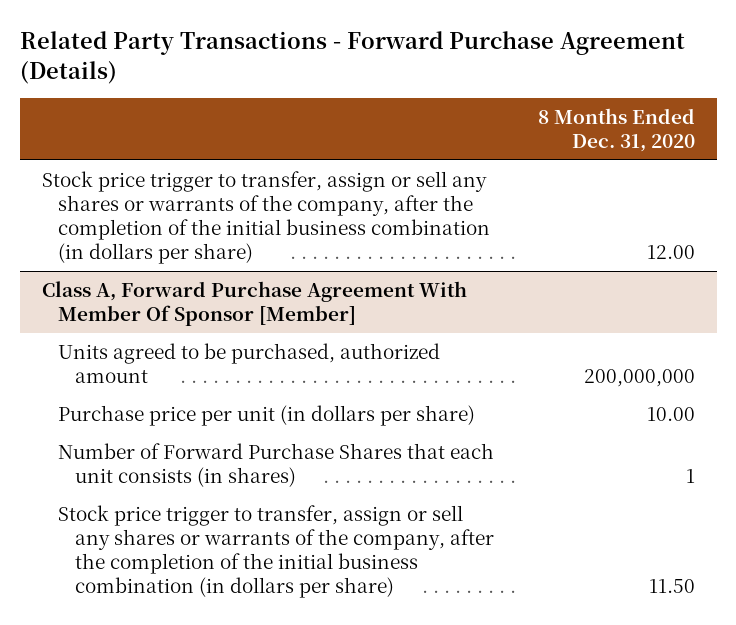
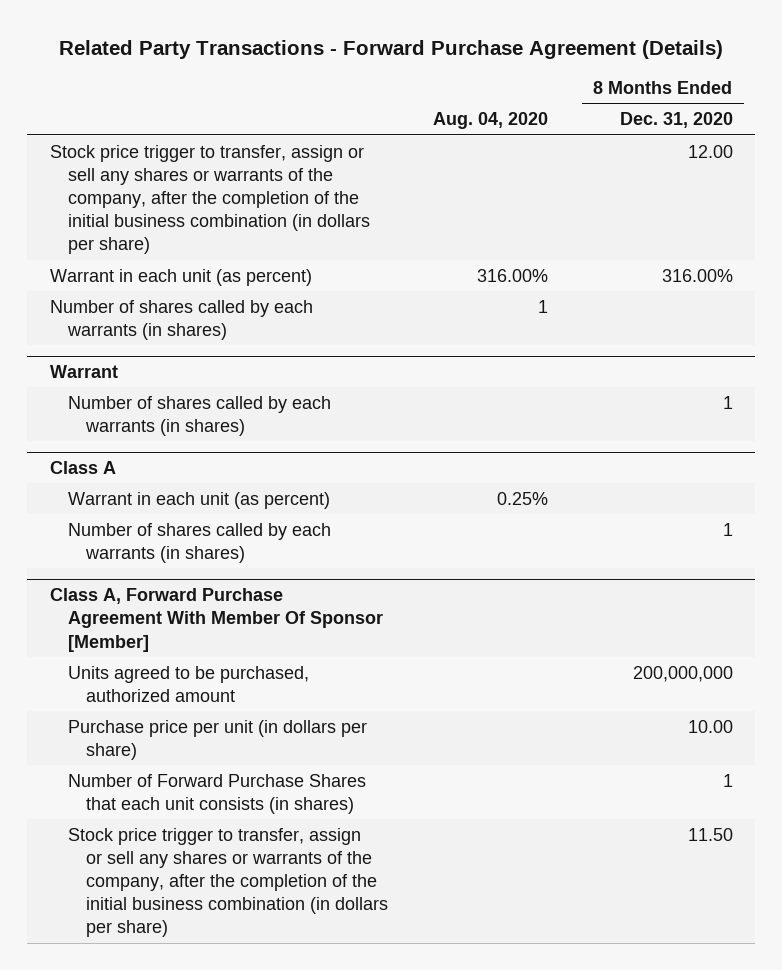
none -> [433,112,549,130] Aug. 04, 2020
none -> [49,268,312,286] Warrant in each unit (as percent)
none -> [49,299,313,340] Number of shares called by each warrants (in shares)
none -> [49,365,118,379] Warrant
none -> [68,395,332,436] Number of shares called by each warrants (in shares)
none -> [49,461,116,475] Class A
none -> [68,491,331,509] Warrant in each unit (as percent)
none -> [68,522,332,563] Number of shares called by each warrants (in shares)

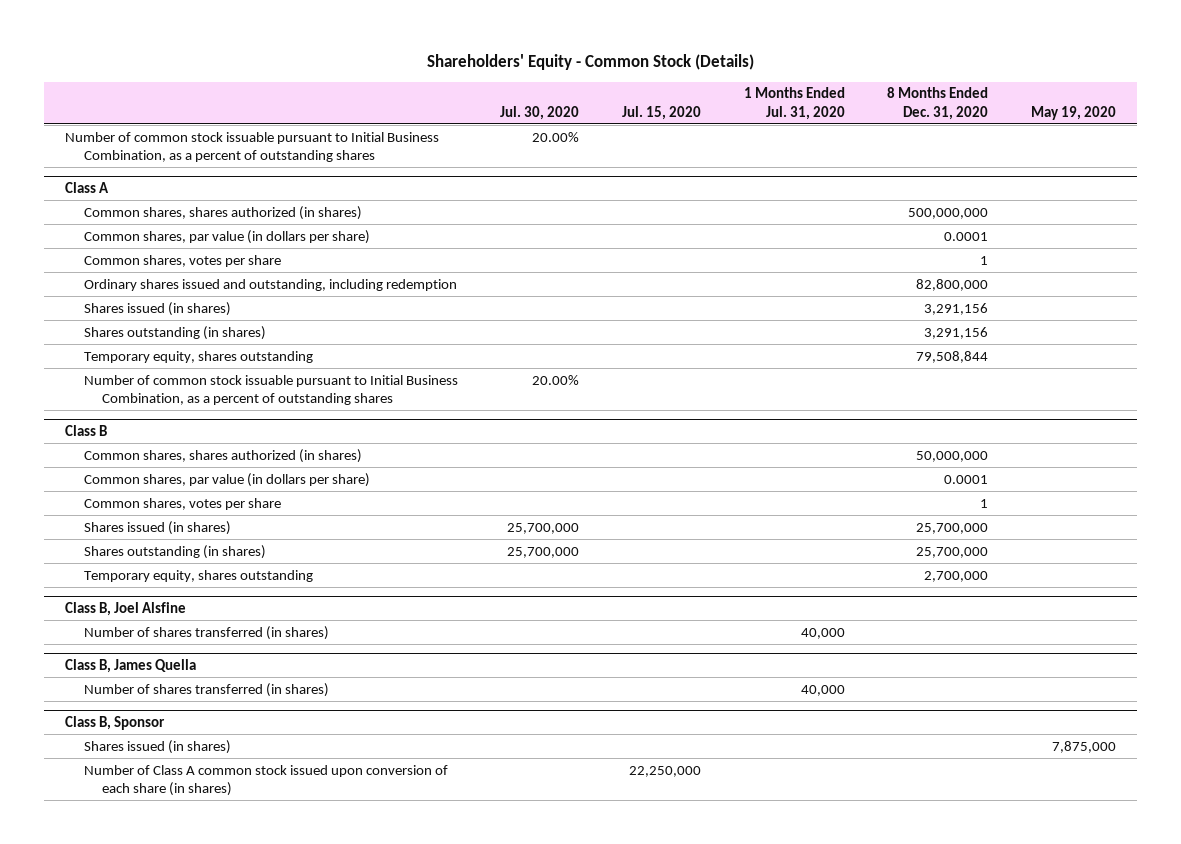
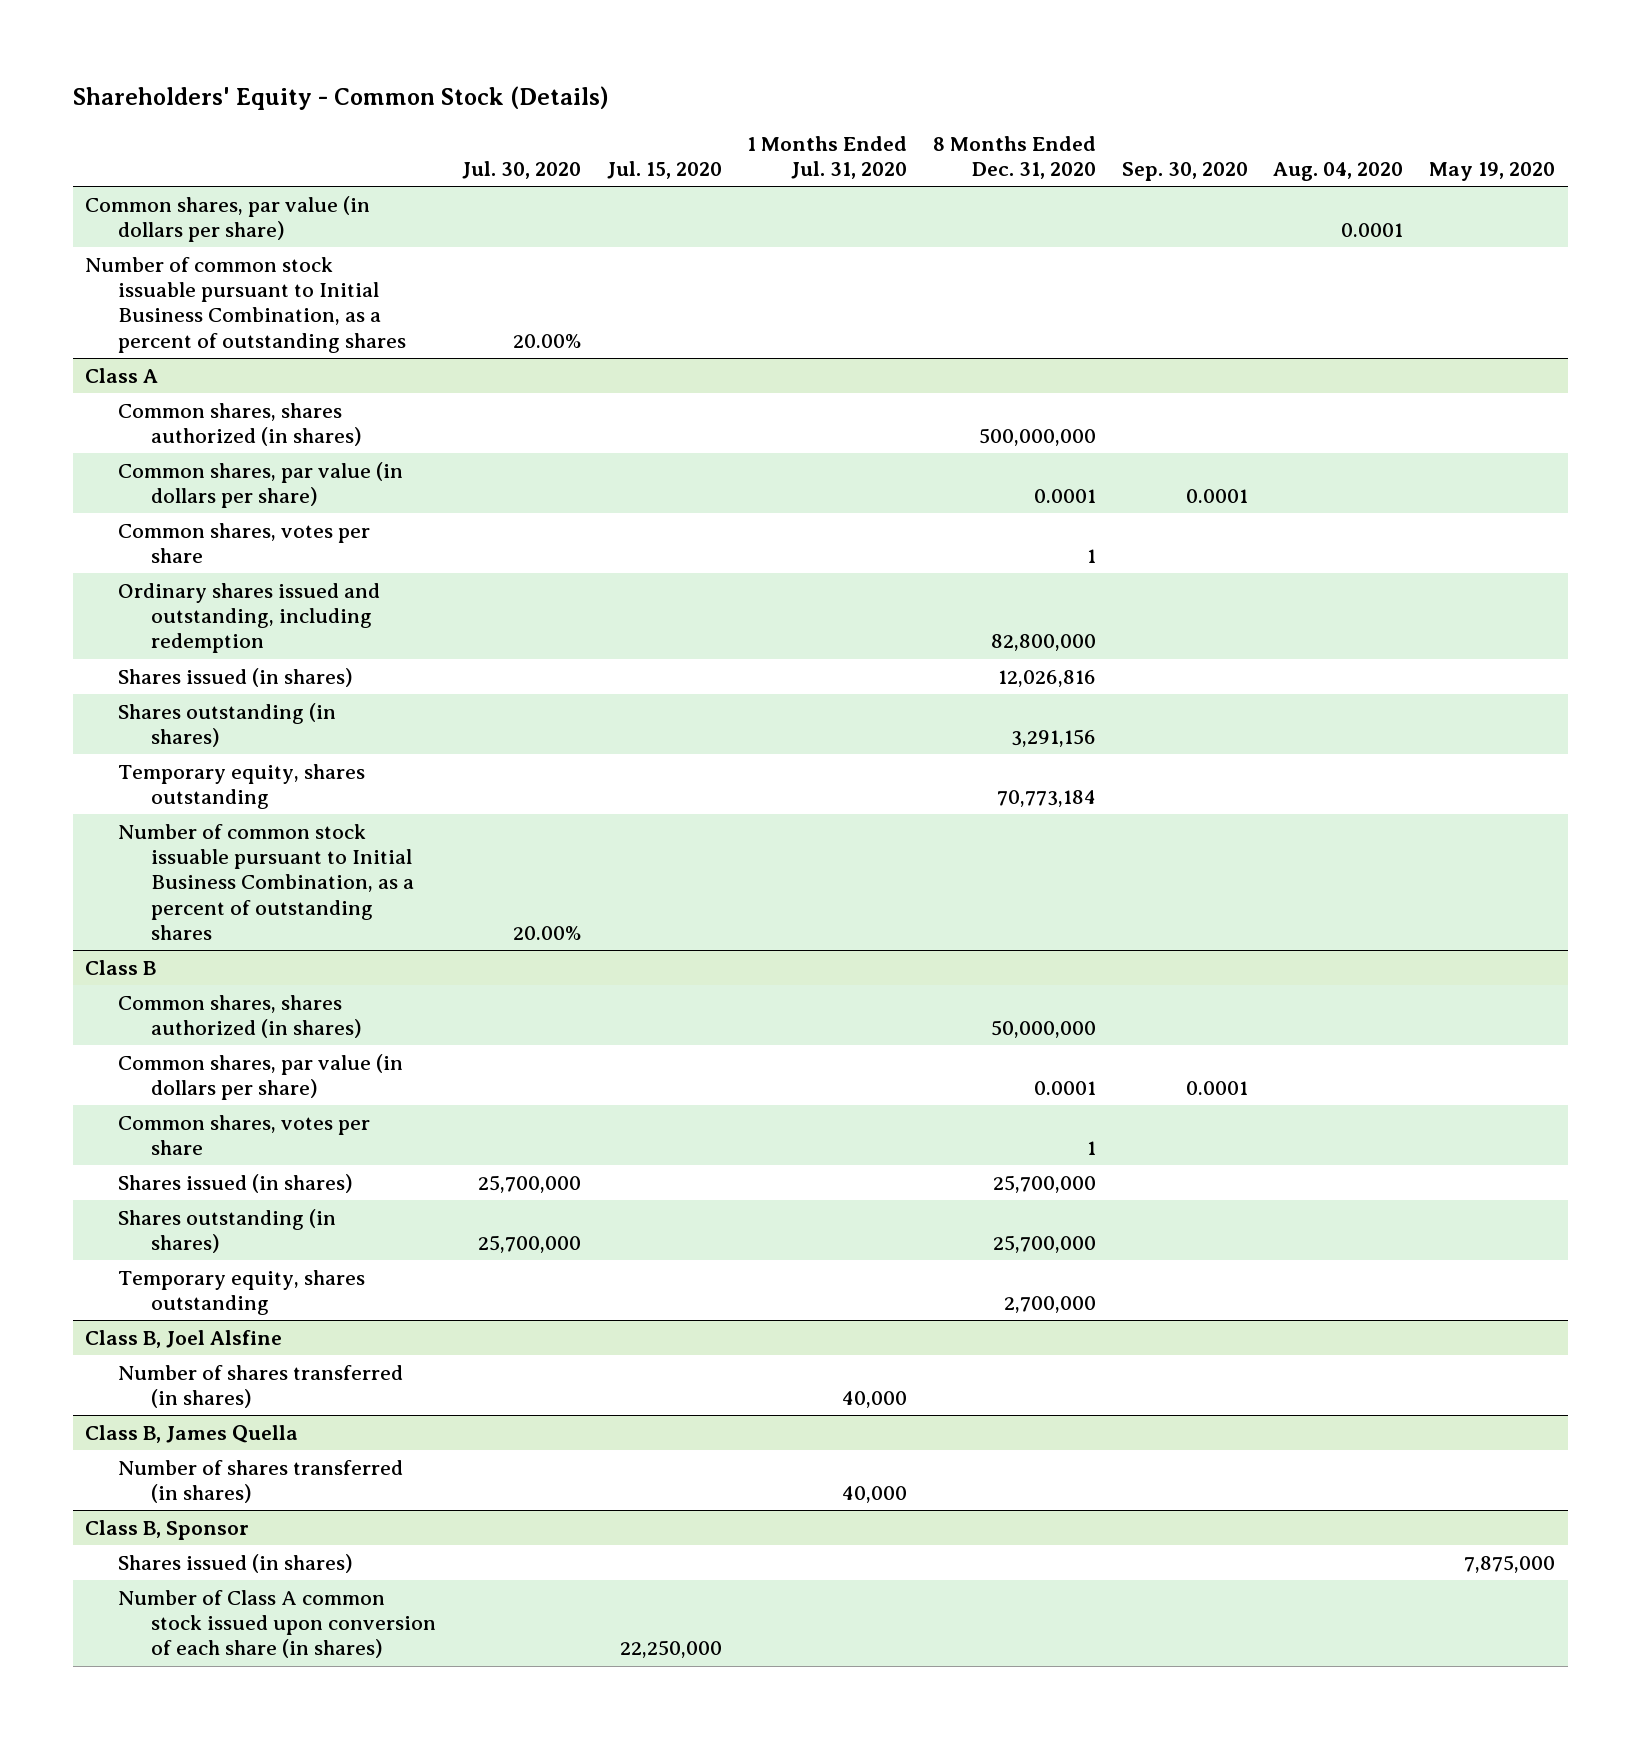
none -> [1121,162,1248,182] Sep. 30, 2020
none -> [1273,162,1404,182] Aug. 04, 2020
none -> [85,195,371,243] Common shares, par value (in dollars per share)
[924,302,989,315] 3,291,156 -> [997,669,1096,687] 12,026,816
[916,350,989,363] 79,508,844 -> [996,790,1096,808] 70,773,184

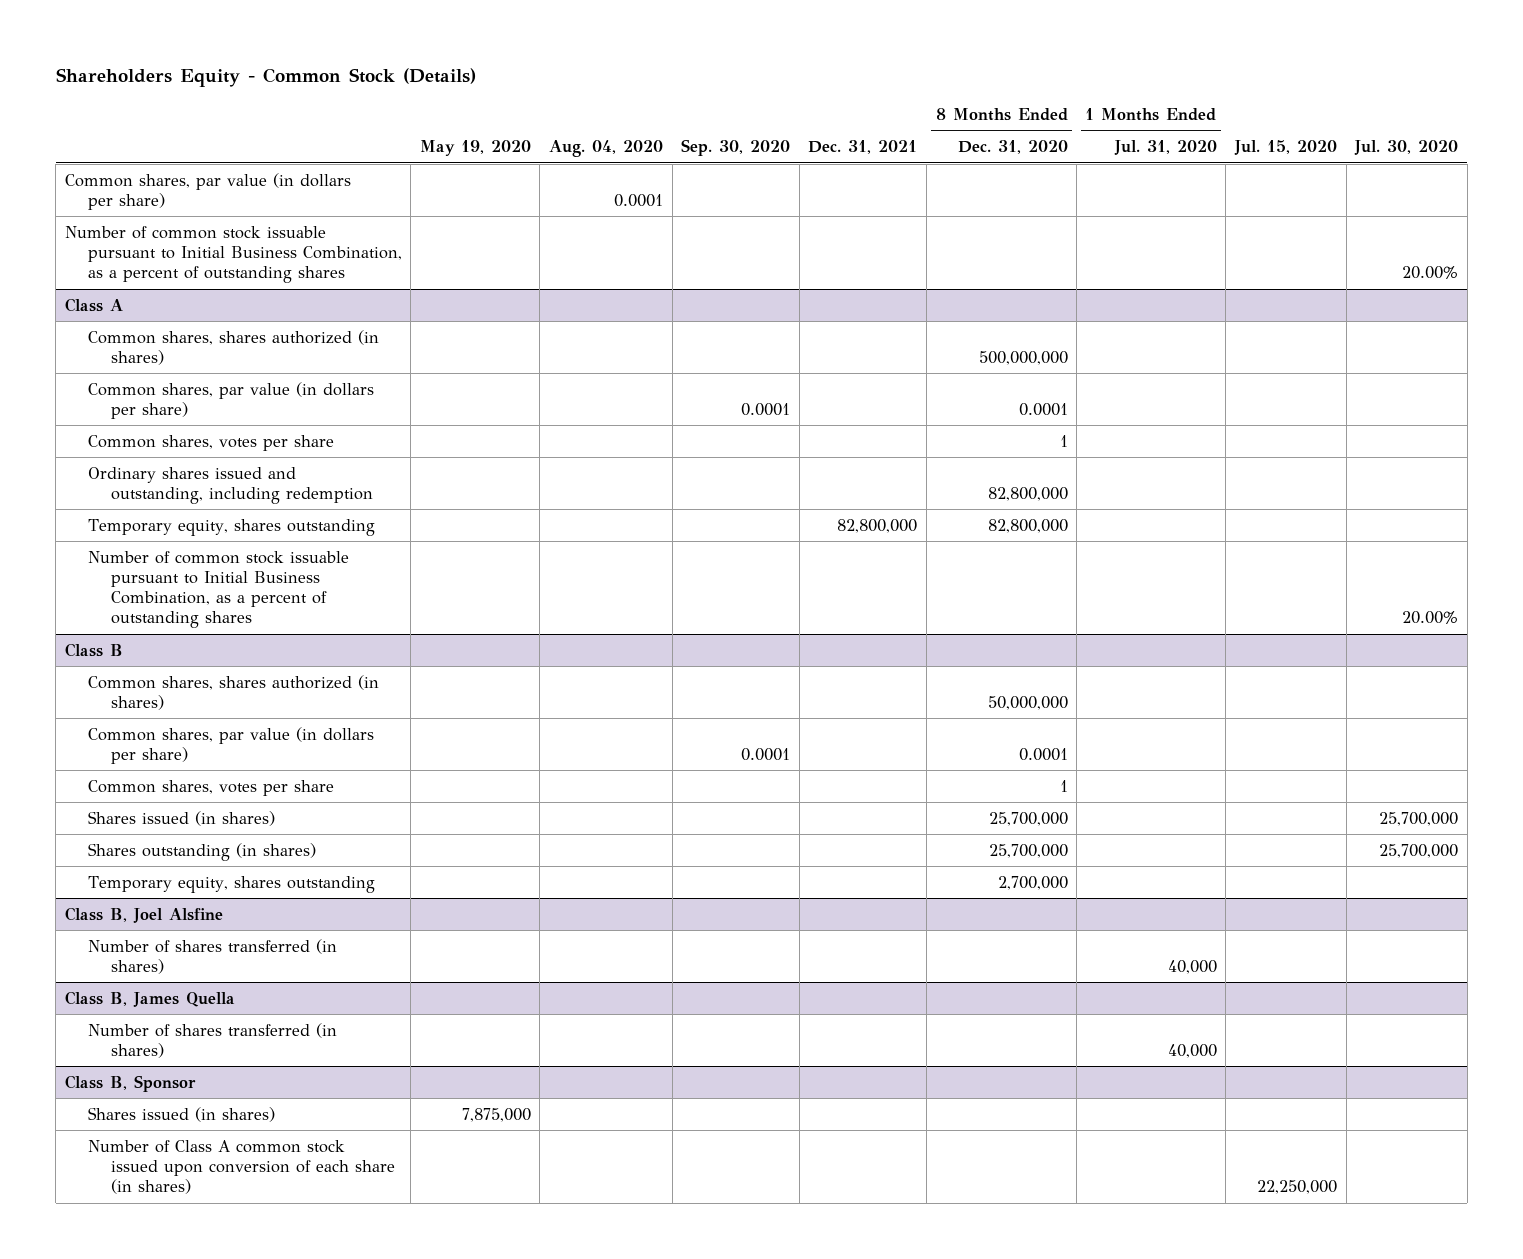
[72,86,609,111] Shareholders' Equity - Common Stock (Details) -> [55,67,476,87] Shareholders Equity - Common Stock (Details)
none -> [808,140,918,155] Dec. 31, 2021
[118,667,354,687] Shares issued (in shares) -> none
[118,702,337,748] Shares outstanding (in shares) -> none
[996,790,1096,808] 70,773,184 -> [987,518,1068,533] 82,800,000

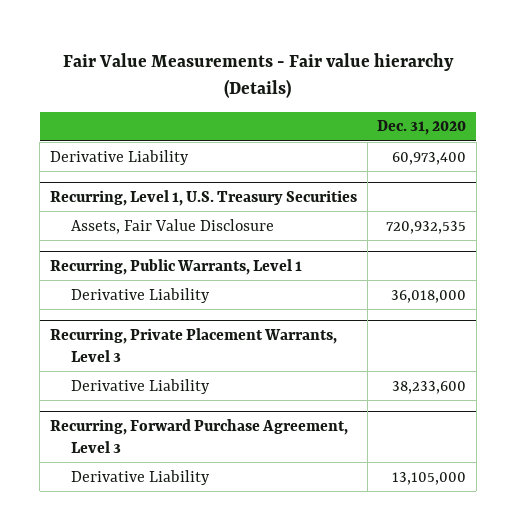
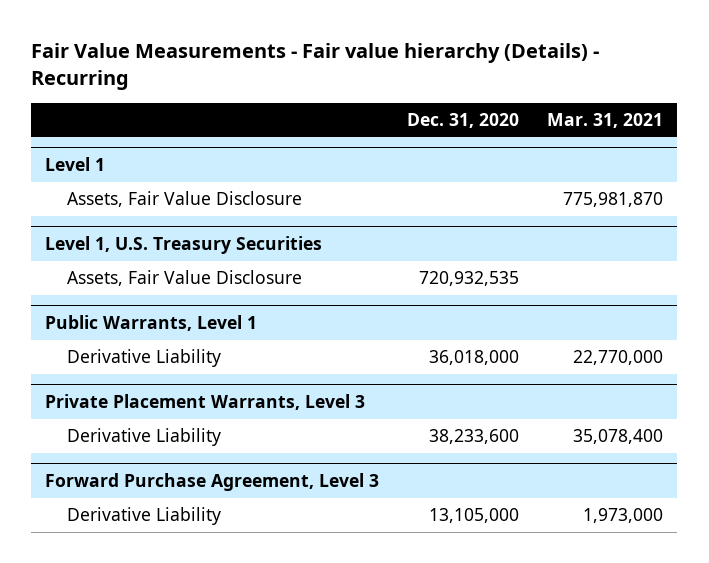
[63,53,455,99] Fair Value Measurements - Fair value hierarchy (Details) -> [31,43,600,91] Fair Value Measurements - Fair value hierarchy (Details) - Recurring
none -> [547,112,664,128] Mar. 31, 2021
[49,149,189,165] Derivative Liability -> none
none -> [45,157,106,172] Level 1
none -> [66,191,302,208] Assets, Fair Value Disclosure
[49,189,357,206] Recurring, Level 1, U.S. Treasury Securities -> [45,236,323,255] Level 1, U.S. Treasury Securities
[49,258,302,275] Recurring, Public Warrants, Level 1 -> [45,315,258,332] Public Warrants, Level 1
[49,327,337,362] Recurring, Private Placement Warrants, Level 3 -> [45,394,366,411] Private Placement Warrants, Level 3
[49,418,348,453] Recurring, Forward Purchase Agreement, Level 3 -> [45,473,380,492] Forward Purchase Agreement, Level 3

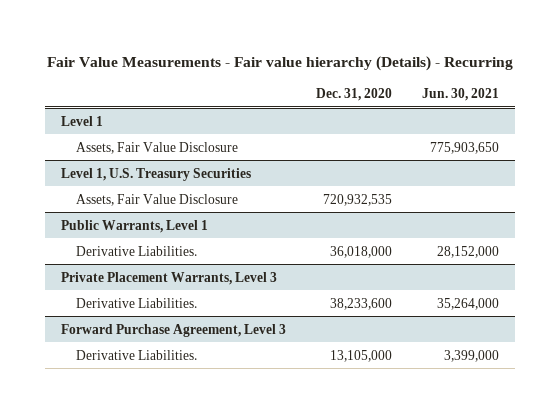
[547,112,664,128] Mar. 31, 2021 -> none
none -> [422,87,500,101] Jun. 30, 2021
[66,349,221,368] Derivative Liability -> [75,245,197,256] Derivative Liabilities.
[66,428,221,447] Derivative Liability -> [75,297,197,308] Derivative Liabilities.
[66,507,221,526] Derivative Liability -> [75,349,197,360] Derivative Liabilities.

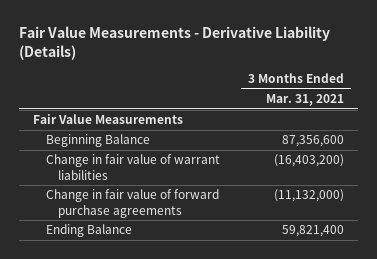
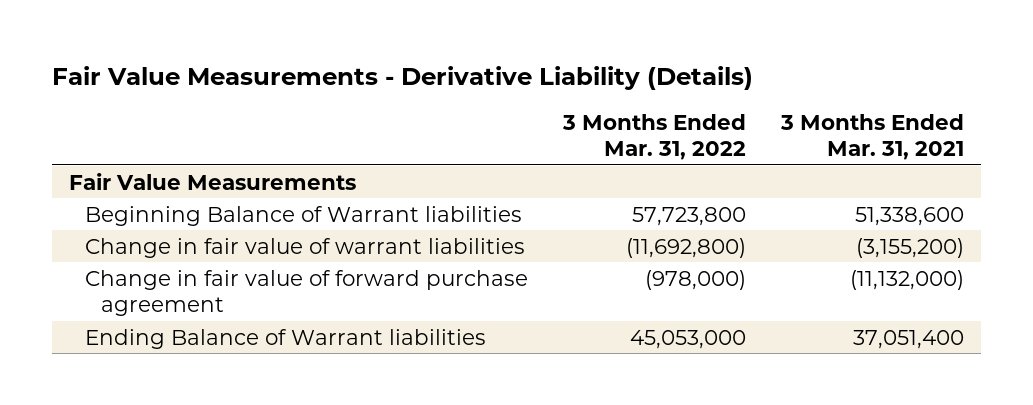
none -> [561,113,746,161] 3 Months Ended Mar. 31, 2022
[45,134,150,148] Beginning Balance -> [84,205,522,226] Beginning Balance of Warrant liabilities
[281,135,344,148] 87,356,600 -> [854,206,964,226] 51,338,600
[273,154,344,168] (16,403,200) -> [855,237,964,258] (3,155,200)
[45,189,219,218] Change in fair value of forward purchase agreements -> [84,269,528,317] Change in fair value of forward purchase agreement
[45,224,132,238] Ending Balance -> [84,328,486,349] Ending Balance of Warrant liabilities
[281,225,344,238] 59,821,400 -> [852,329,964,349] 37,051,400

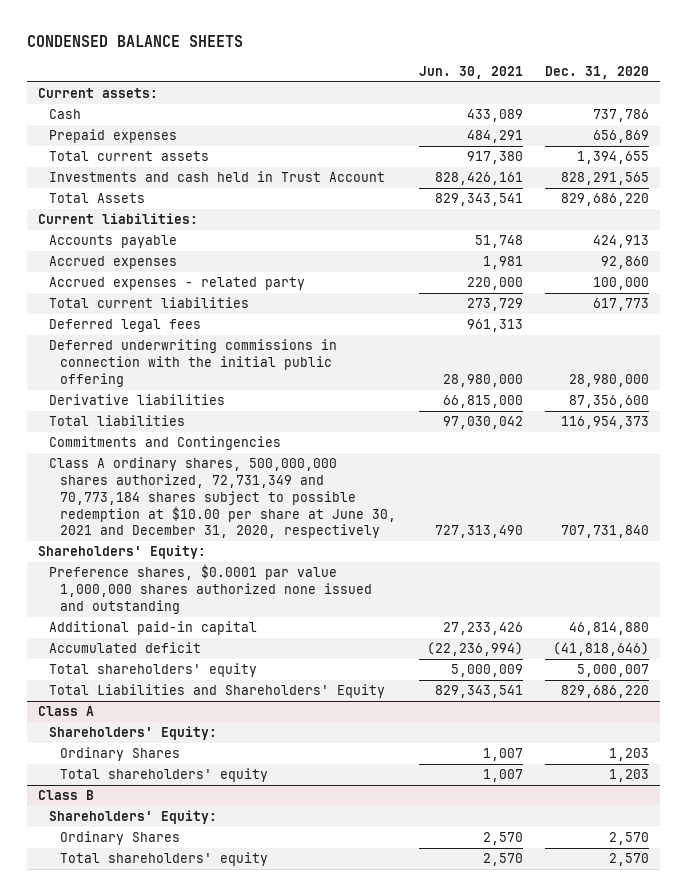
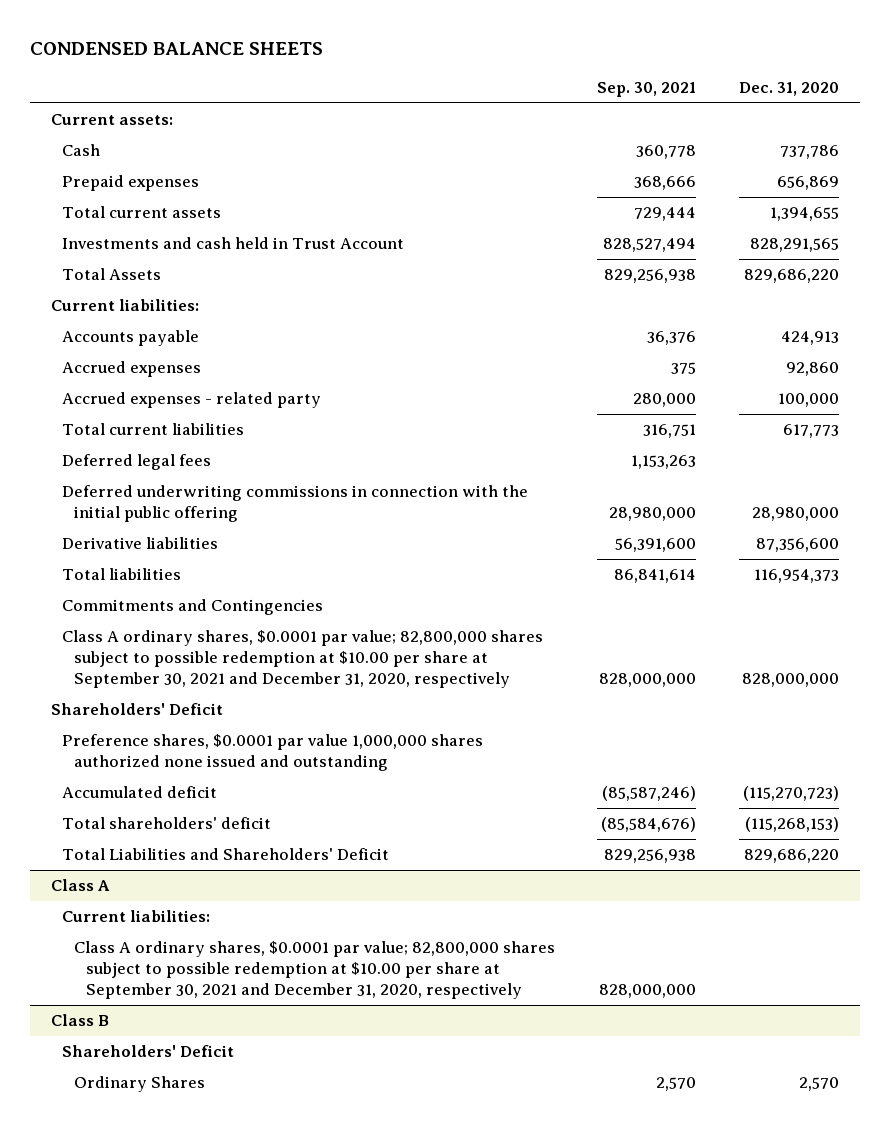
[418,65,523,79] Jun. 30, 2021 -> none
none -> [597,81,697,97] Sep. 30, 2021
[49,457,397,539] Class A ordinary shares, 500,000,000 shares authorized, 72,731,349 and 70,773,184 shares subject to possible redemption at $10.00 per share at June 30, 2021 and December 31, 2020, respectively -> [62,630,544,689] Class A ordinary shares, $0.0001 par value; 82,800,000 shares subject to possible redemption at $10.00 per share at September 30, 2021 and December 31, 2020, respectively
[561,525,650,539] 707,731,840 -> [741,673,839,688] 828,000,000
[38,545,207,560] Shareholders' Equity: -> [50,703,223,716] Shareholders' Deficit
[49,621,258,636] Additional paid-in capital -> none
[553,642,650,657] (41,818,646) -> [742,786,839,802] (115,270,723)
[49,663,258,678] Total shareholders' equity -> [62,817,272,830] Total shareholders' deficit
[577,664,650,678] 5,000,007 -> [744,817,839,833] (115,268,153)
[49,684,386,699] Total Liabilities and Shareholders' Equity -> [62,848,390,861] Total Liabilities and Shareholders' Deficit
[49,726,218,741] Shareholders' Equity: -> none
[60,747,181,762] Ordinary Shares -> none
[60,768,269,783] Total shareholders' equity -> none
none -> [62,910,211,923] Current liabilities:
none -> [74,941,556,1000] Class A ordinary shares, $0.0001 par value; 82,800,000 shares subject to possible redemption at $10.00 per share at September 30, 2021 and December 31, 2020, respectively
[49,810,218,825] Shareholders' Equity: -> [62,1045,235,1058] Shareholders' Deficit
[60,852,269,867] Total shareholders' equity -> none

